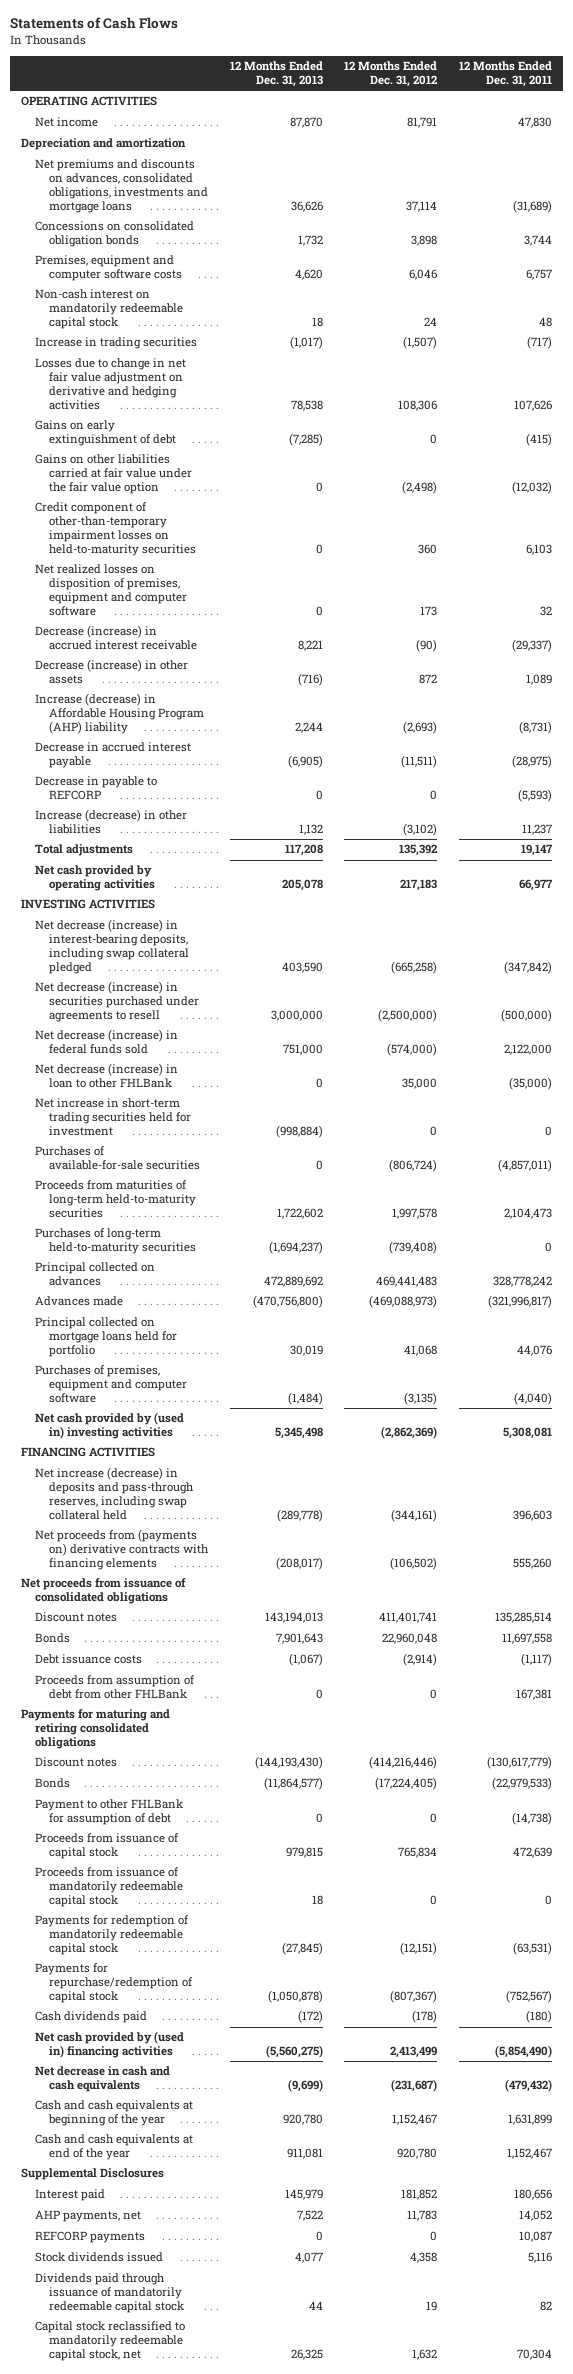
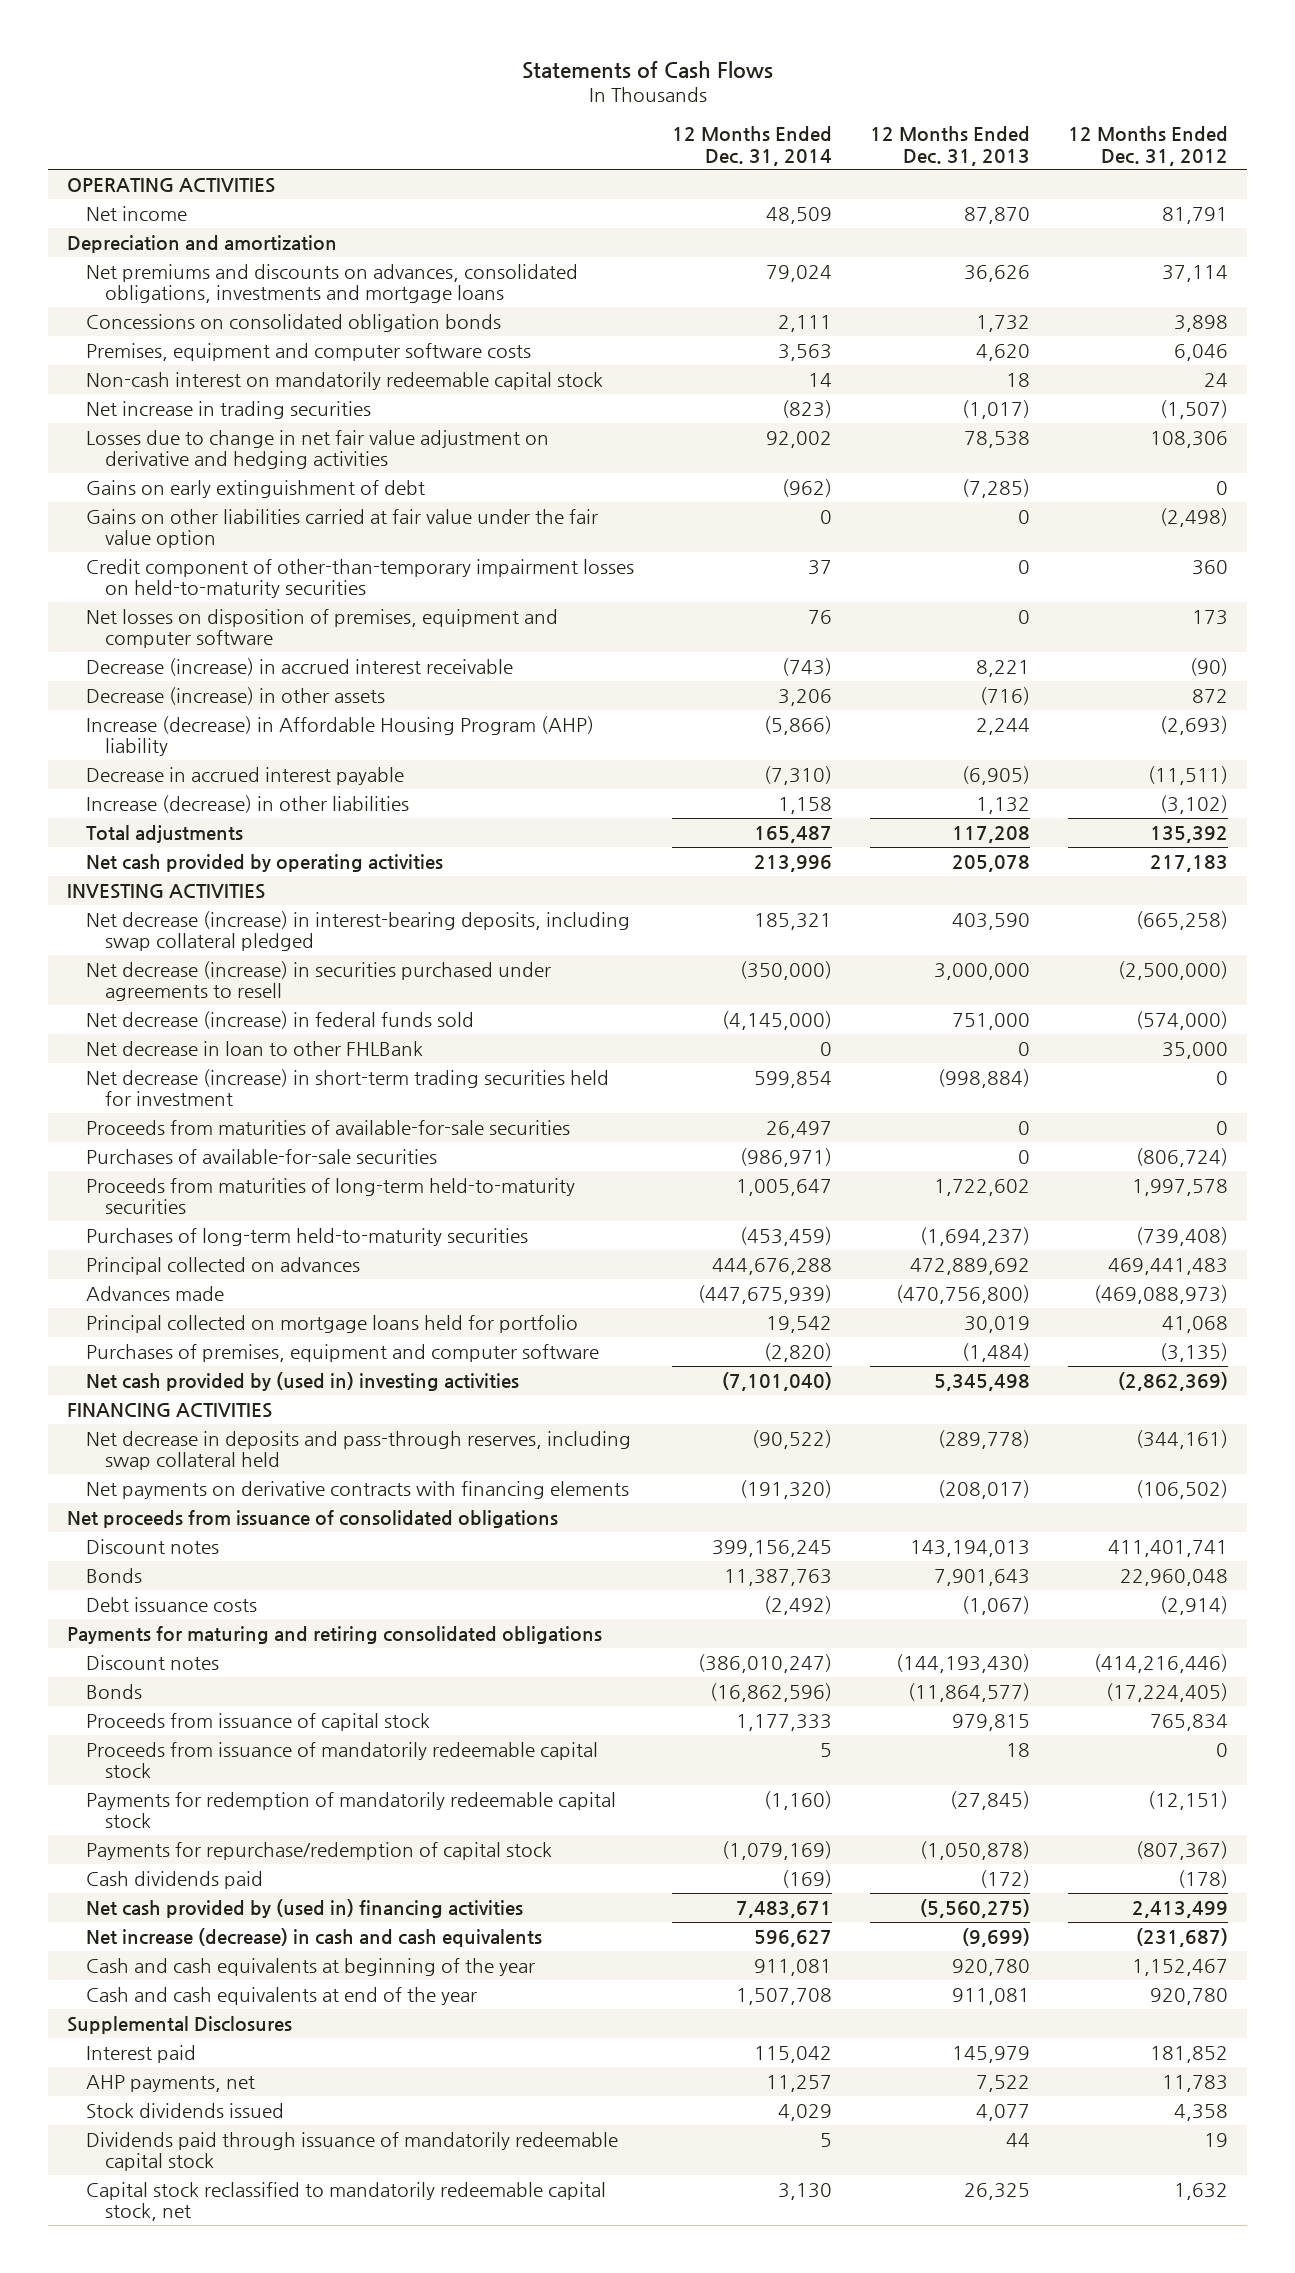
[459,61,553,87] 12 Months Ended Dec. 31, 2011 -> none
none -> [671,126,832,166] 12 Months Ended Dec. 31, 2014
[35,337,198,350] Increase in trading securities -> [85,400,371,419] Net increase in trading securities
[35,564,188,616] Net realized losses on disposition of premises, equipment and computer software -> [85,608,558,648] Net losses on disposition of premises, equipment and computer software
[35,776,158,801] Decrease in payable to REFCORP -> none
[35,1063,179,1089] Net decrease (increase) in loan to other FHLBank -> [85,1040,423,1056] Net decrease in loan to other FHLBank
[35,1098,192,1137] Net increase in short-term trading securities held for investment -> [85,1068,609,1106] Net decrease (increase) in short-term trading securities held for investment
none -> [85,1119,570,1135] Proceeds from maturities of available-for-sale securities
[35,1467,195,1520] Net increase (decrease) in deposits and pass-through reserves, including swap collateral held -> [85,1430,631,1470] Net decrease in deposits and pass-through reserves, including swap collateral held
[35,1529,210,1571] Net proceeds from (payments on) derivative contracts with financing elements -> [85,1480,629,1499] Net payments on derivative contracts with financing elements
[35,1675,196,1700] Proceeds from assumption of debt from other FHLBank -> none
[35,1799,184,1826] Payment to other FHLBank for assumption of debt -> none
[35,2066,171,2093] Net decrease in cash and cash equivalents -> [85,1927,542,1947] Net increase (decrease) in cash and cash equivalents
[35,2231,146,2244] REFCORP payments -> none

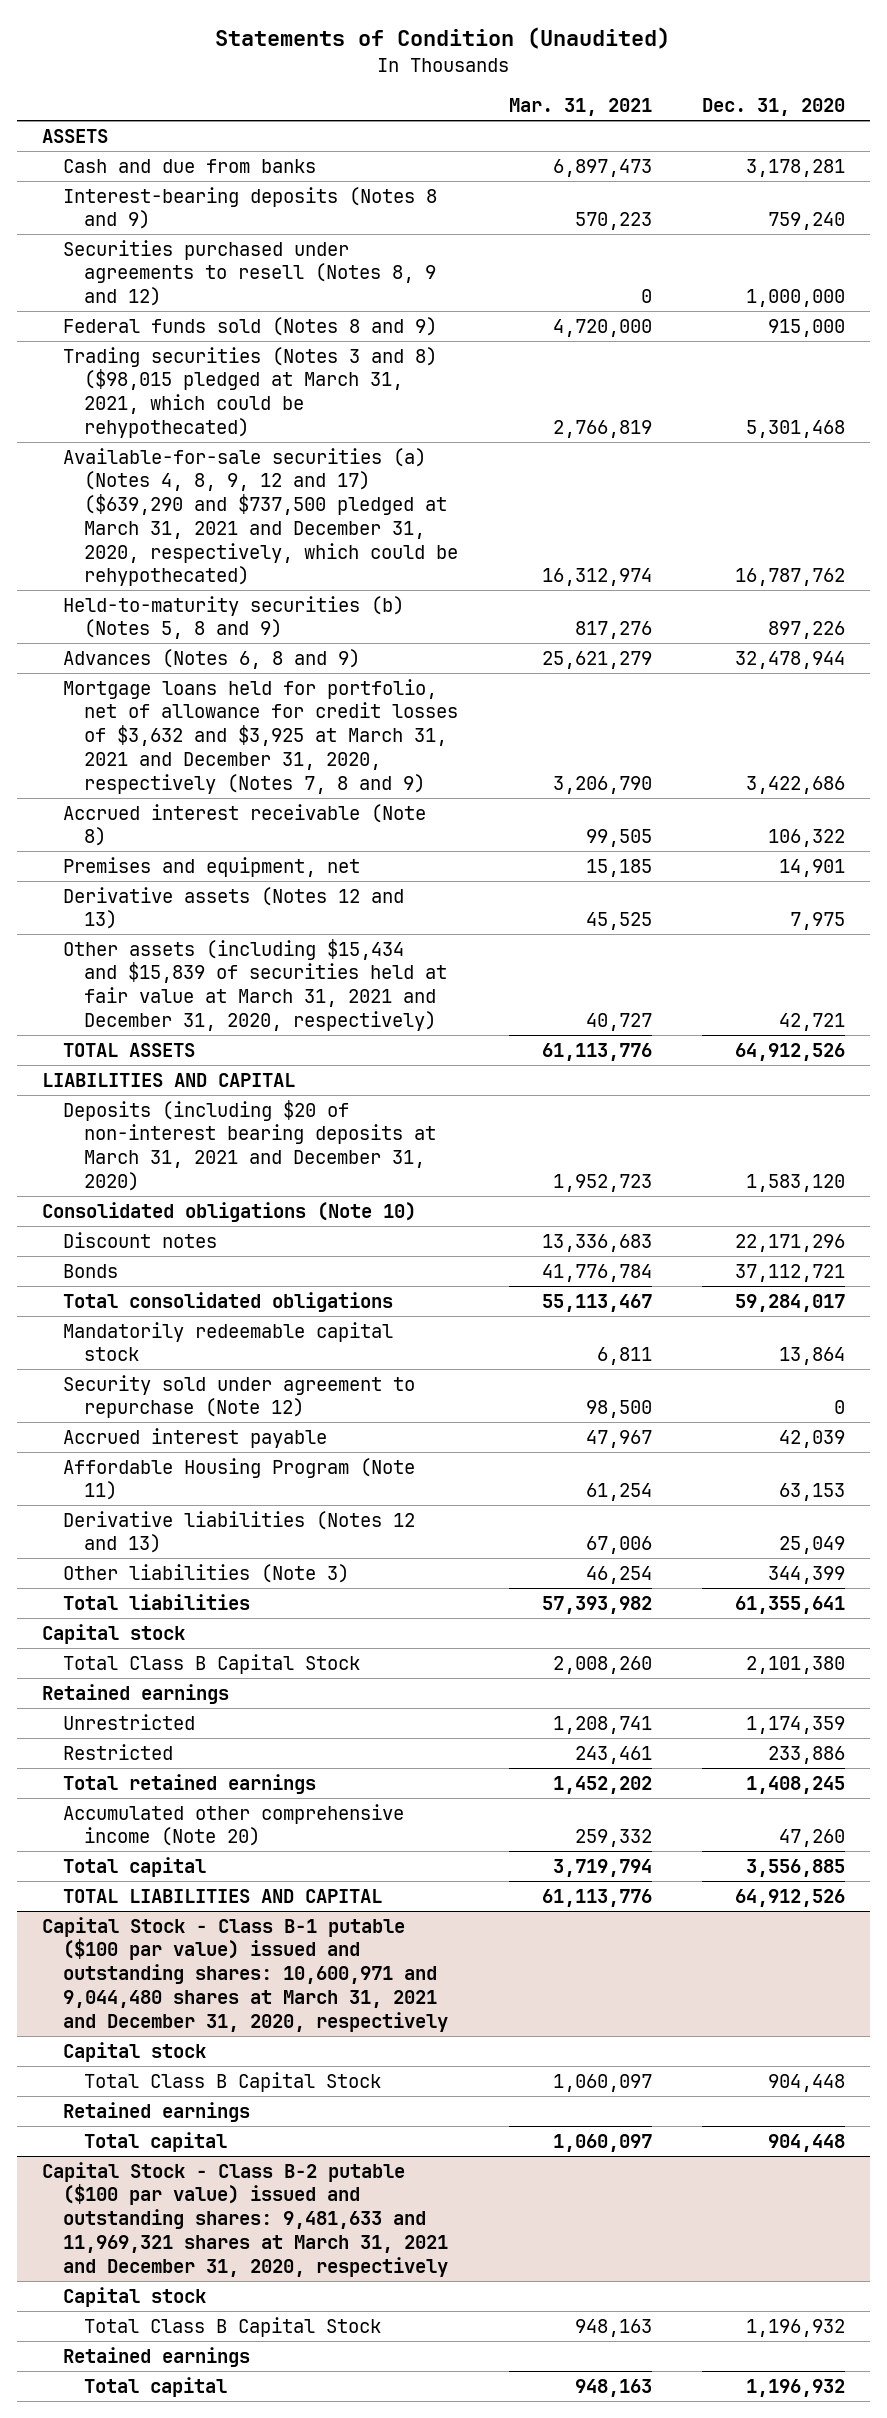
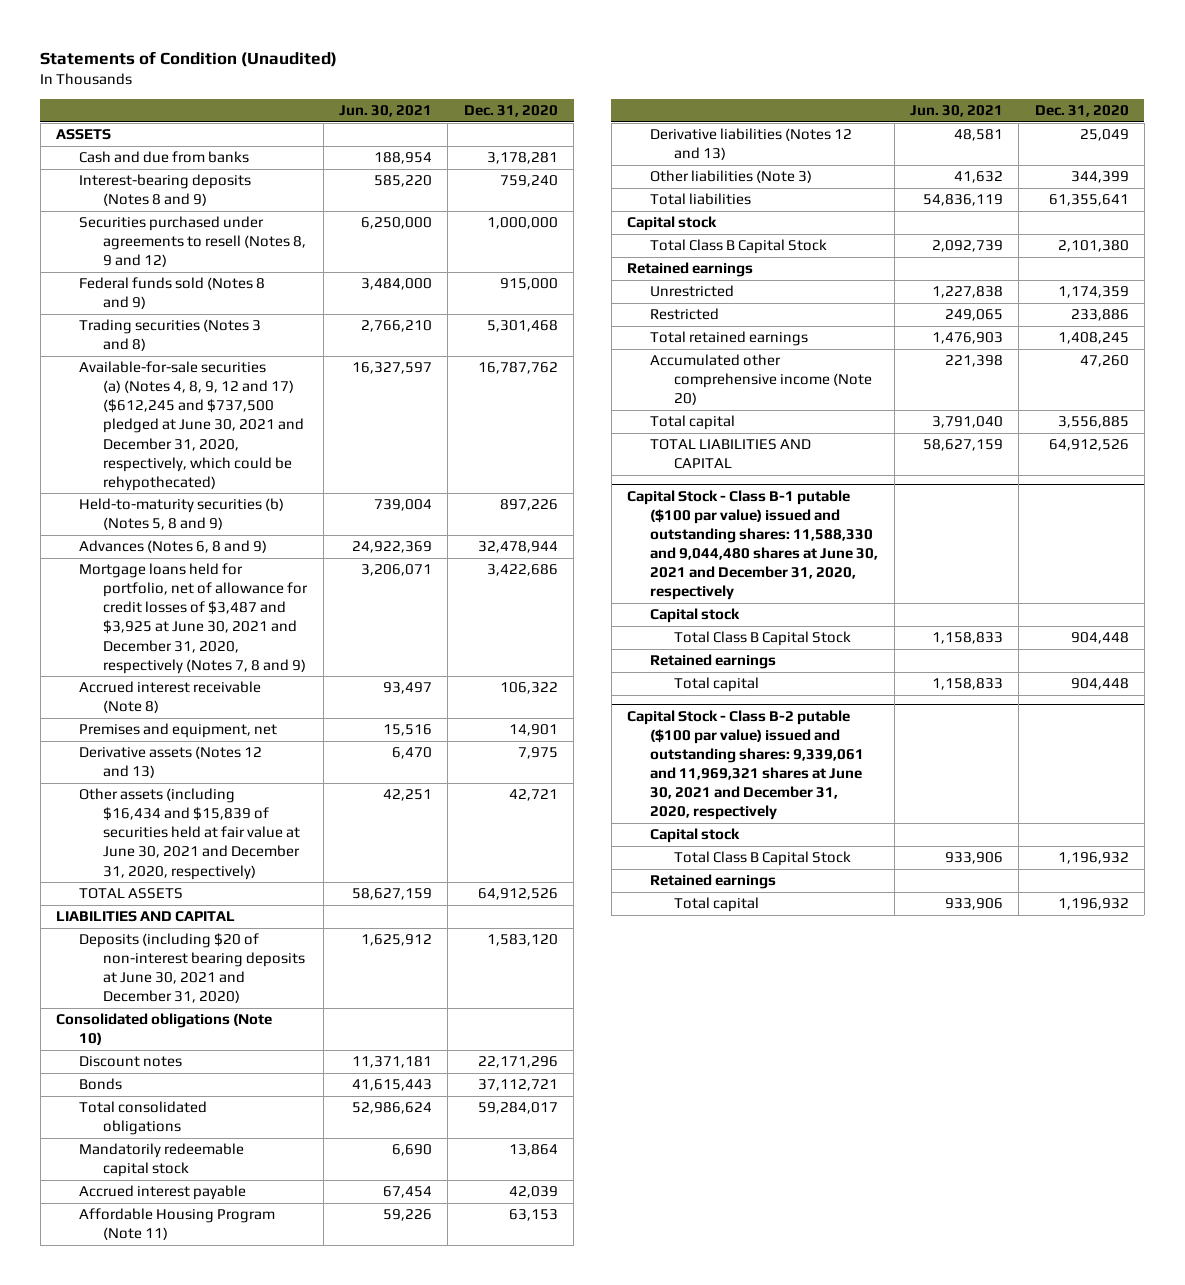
[508,98,652,117] Mar. 31, 2021 -> none
none -> [339,105,433,118] Jun. 30, 2021
[63,346,438,438] Trading securities (Notes 3 and 8) ($98,015 pledged at March 31, 2021, which could be rehypothecated) -> [79,319,262,352] Trading securities (Notes 3 and 8)
[63,447,459,587] Available-for-sale securities (a) (Notes 4, 8, 9, 12 and 17) ($639,290 and $737,500 pledged at March 31, 2021 and December 31, 2020, respectively, which could be rehypothecated) -> [79,361,304,491] Available-for-sale securities (a) (Notes 4, 8, 9, 12 and 17) ($612,245 and $737,500 pledged at June 30, 2021 and December 31, 2020, respectively, which could be rehypothecated)
[63,678,459,794] Mortgage loans held for portfolio, net of allowance for credit losses of $3,632 and $3,925 at March 31, 2021 and December 31, 2020, respectively (Notes 7, 8 and 9) -> [79,563,308,674] Mortgage loans held for portfolio, net of allowance for credit losses of $3,487 and $3,925 at June 30, 2021 and December 31, 2020, respectively (Notes 7, 8 and 9)
[63,938,448,1031] Other assets (including $15,434 and $15,839 of securities held at fair value at March 31, 2021 and December 31, 2020, respectively) -> [79,788,300,880] Other assets (including $16,434 and $15,839 of securities held at fair value at June 30, 2021 and December 31, 2020, respectively)
[63,1099,437,1191] Deposits (including $20 of non-interest bearing deposits at March 31, 2021 and December 31, 2020) -> [79,933,305,1004] Deposits (including $20 of non-interest bearing deposits at June 30, 2021 and December 31, 2020)
[63,1374,416,1419] Security sold under agreement to repurchase (Note 12) -> none
[41,1916,449,2032] Capital Stock - Class B-1 putable ($100 par value) issued and outstanding shares: 10,600,971 and 9,044,480 shares at March 31, 2021 and December 31, 2020, respectively -> [626,489,879,601] Capital Stock - Class B-1 putable ($100 par value) issued and outstanding shares: 11,588,330 and 9,044,480 shares at June 30, 2021 and December 31, 2020, respectively
[41,2161,449,2277] Capital Stock - Class B-2 putable ($100 par value) issued and outstanding shares: 9,481,633 and 11,969,321 shares at March 31, 2021 and December 31, 2020, respectively -> [626,709,865,821] Capital Stock - Class B-2 putable ($100 par value) issued and outstanding shares: 9,339,061 and 11,969,321 shares at June 30, 2021 and December 31, 2020, respectively

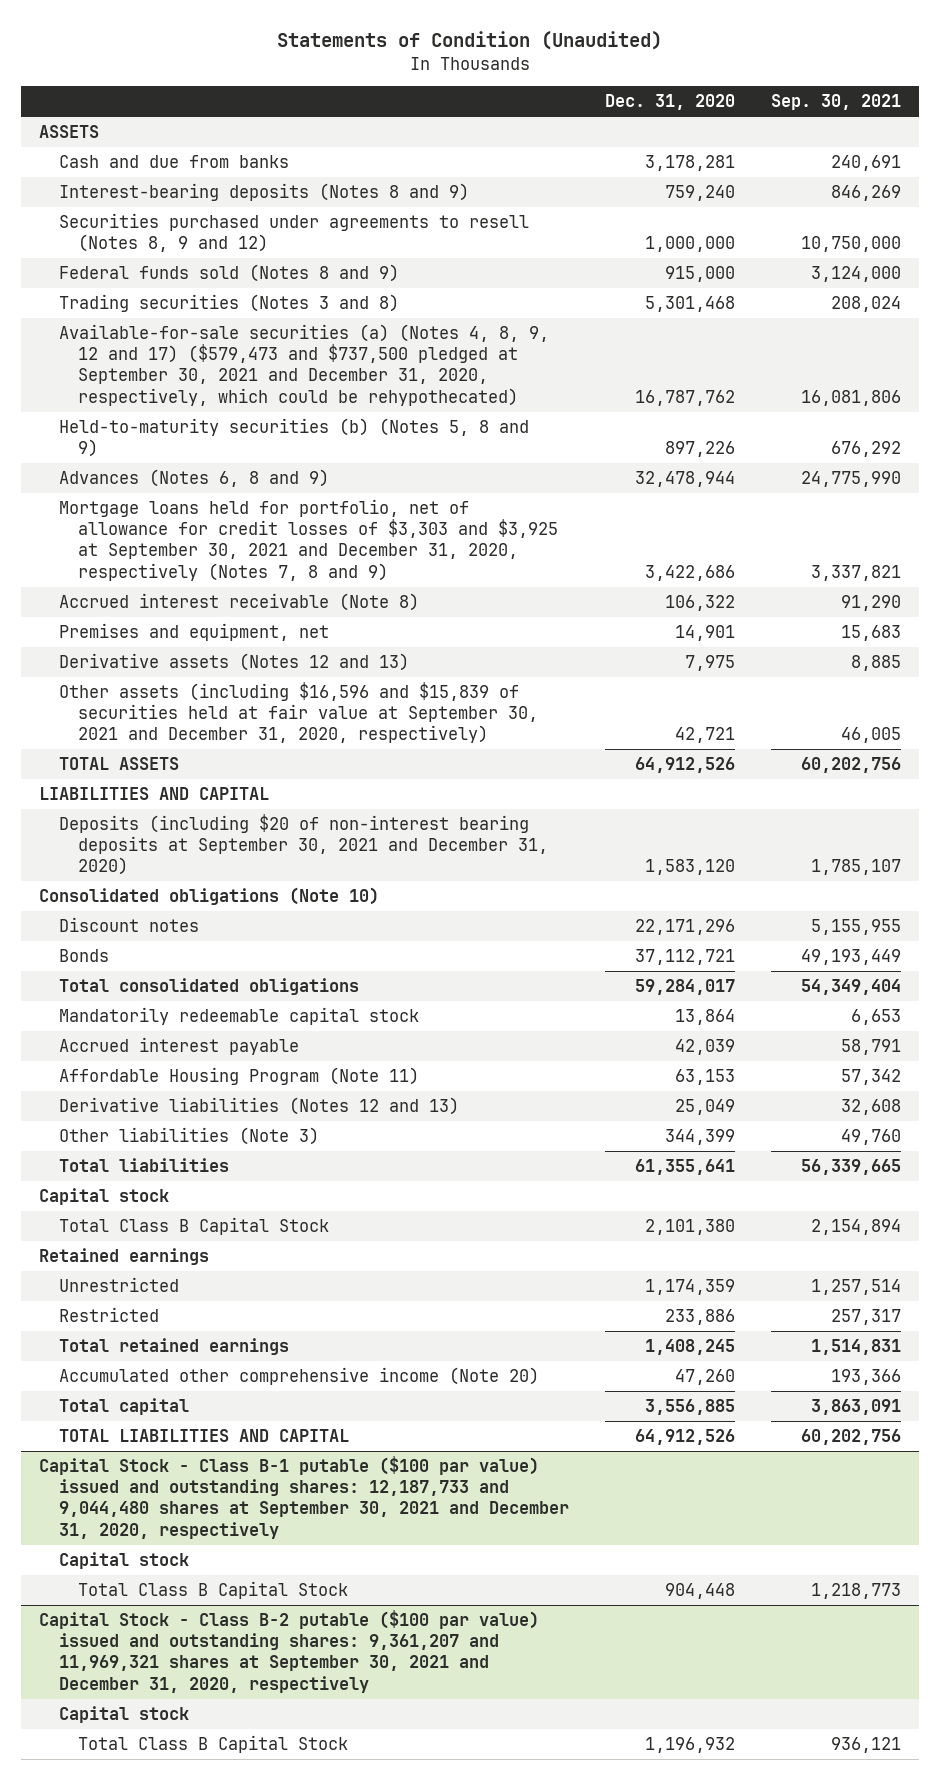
[339,105,433,118] Jun. 30, 2021 -> none
none -> [771,94,902,111] Sep. 30, 2021
[79,361,304,491] Available-for-sale securities (a) (Notes 4, 8, 9, 12 and 17) ($612,245 and $737,500 pledged at June 30, 2021 and December 31, 2020, respectively, which could be rehypothecated) -> [58,324,549,406] Available-for-sale securities (a) (Notes 4, 8, 9, 12 and 17) ($579,473 and $737,500 pledged at September 30, 2021 and December 31, 2020, respectively, which could be rehypothecated)
[79,563,308,674] Mortgage loans held for portfolio, net of allowance for credit losses of $3,487 and $3,925 at June 30, 2021 and December 31, 2020, respectively (Notes 7, 8 and 9) -> [58,499,559,581] Mortgage loans held for portfolio, net of allowance for credit losses of $3,303 and $3,925 at September 30, 2021 and December 31, 2020, respectively (Notes 7, 8 and 9)
[79,788,300,880] Other assets (including $16,434 and $15,839 of securities held at fair value at June 30, 2021 and December 31, 2020, respectively) -> [58,682,539,744] Other assets (including $16,596 and $15,839 of securities held at fair value at September 30, 2021 and December 31, 2020, respectively)
[79,933,305,1004] Deposits (including $20 of non-interest bearing deposits at June 30, 2021 and December 31, 2020) -> [58,814,549,876] Deposits (including $20 of non-interest bearing deposits at September 30, 2021 and December 31, 2020)
[626,489,879,601] Capital Stock - Class B-1 putable ($100 par value) issued and outstanding shares: 11,588,330 and 9,044,480 shares at June 30, 2021 and December 31, 2020, respectively -> [39,1456,569,1539] Capital Stock - Class B-1 putable ($100 par value) issued and outstanding shares: 12,187,733 and 9,044,480 shares at September 30, 2021 and December 31, 2020, respectively
[650,654,777,670] Retained earnings -> none
[673,677,759,693] Total capital -> none
[626,709,865,821] Capital Stock - Class B-2 putable ($100 par value) issued and outstanding shares: 9,339,061 and 11,969,321 shares at June 30, 2021 and December 31, 2020, respectively -> [39,1610,540,1693] Capital Stock - Class B-2 putable ($100 par value) issued and outstanding shares: 9,361,207 and 11,969,321 shares at September 30, 2021 and December 31, 2020, respectively
[650,874,777,890] Retained earnings -> none
[673,897,759,913] Total capital -> none

